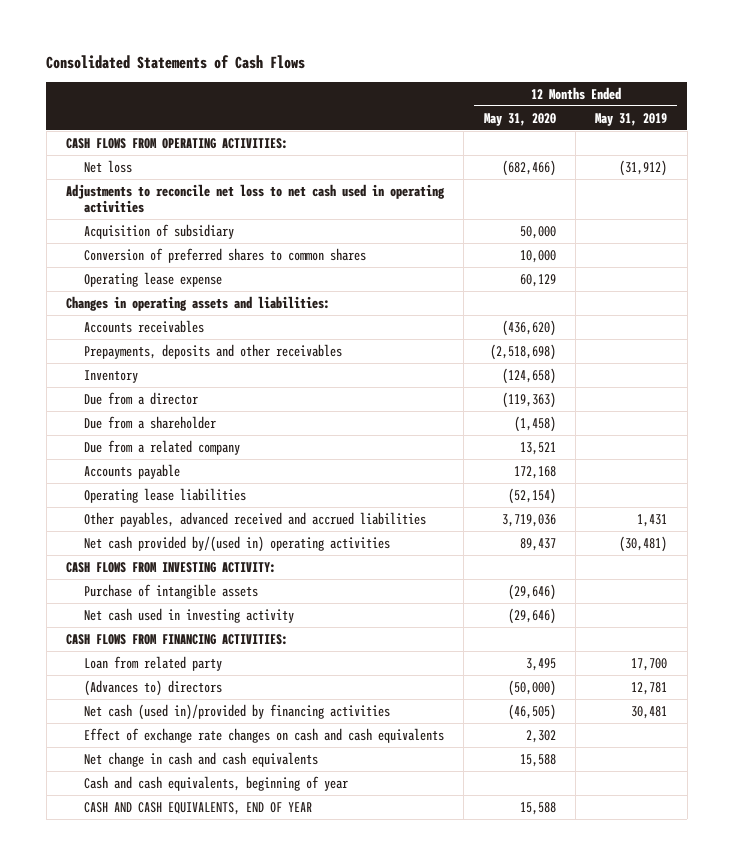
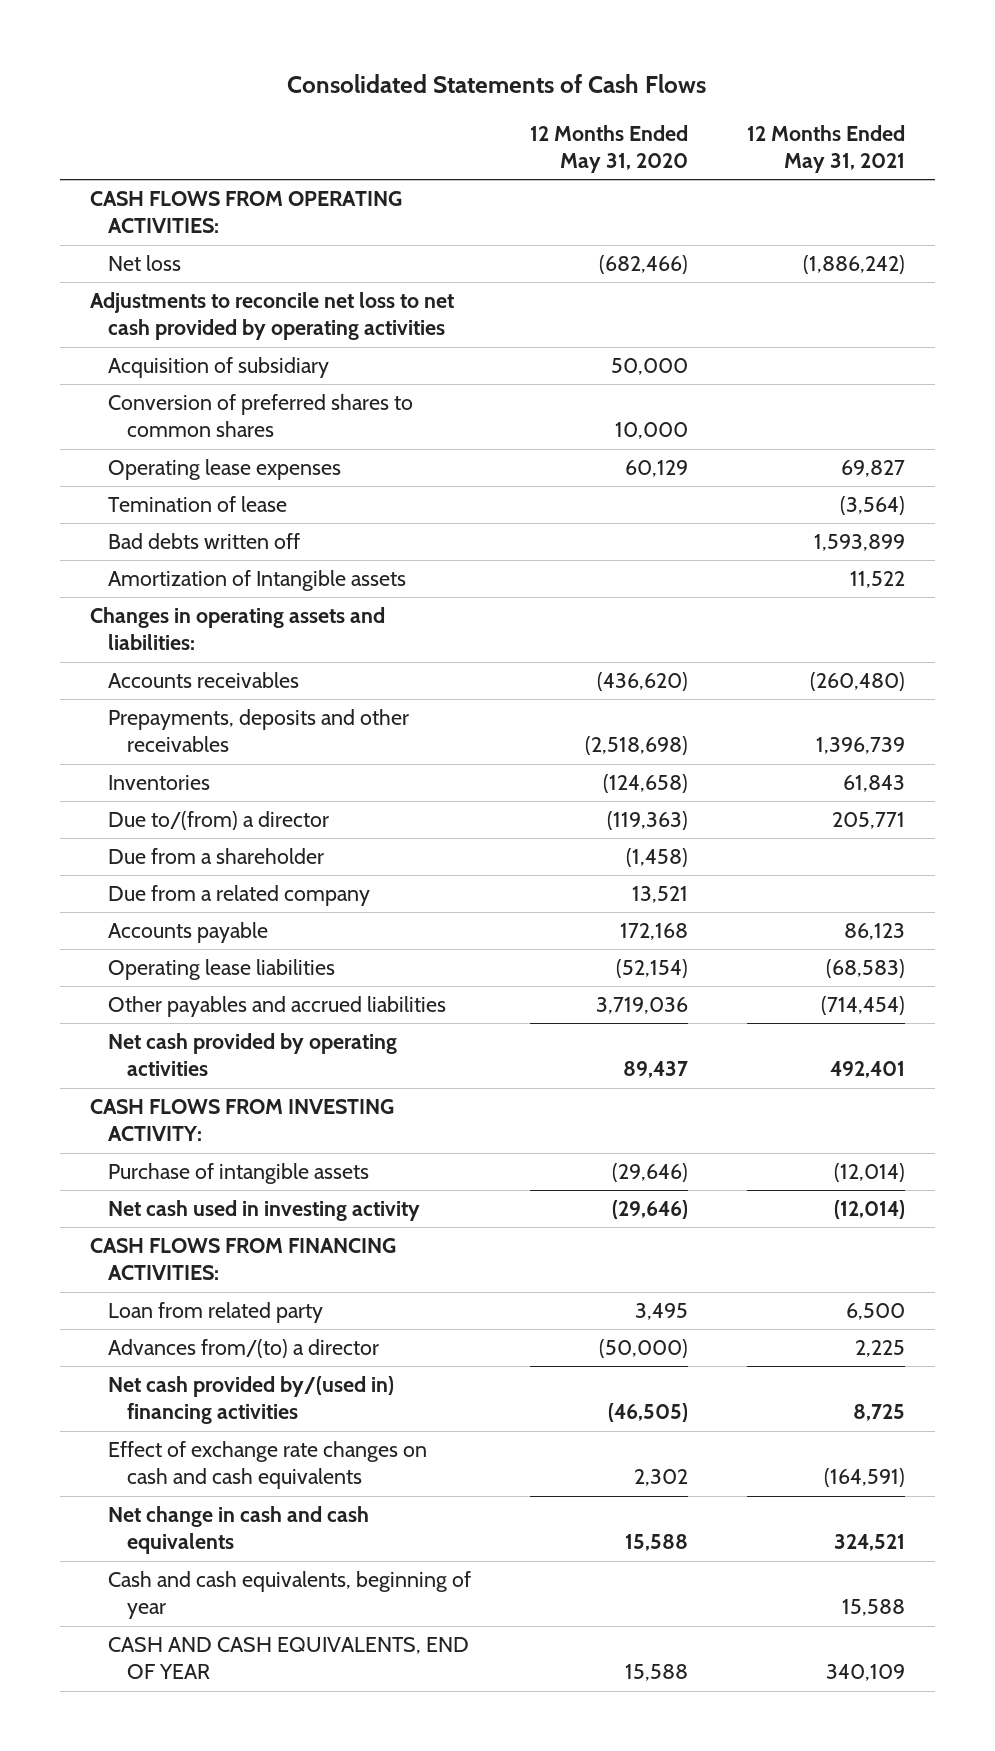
[595,112,668,126] May 31, 2019 -> none
none -> [747,124,906,174] 12 Months Ended May 31, 2021
[66,183,446,214] Adjustments to reconcile net loss to net cash used in operating activities -> [89,292,454,341] Adjustments to reconcile net loss to net cash provided by operating activities
[83,271,222,287] Operating lease expense -> [108,459,342,481] Operating lease expenses
none -> [108,496,288,513] Temination of lease
none -> [108,533,301,550] Bad debts written off
none -> [108,570,407,592] Amortization of Intangible assets
[83,369,138,383] Inventory -> [108,775,211,791] Inventories
[83,391,198,405] Due from a director -> [108,811,330,831] Due to/(from) a director
[83,511,426,527] Other payables, advanced received and accrued liabilities -> [108,996,447,1018] Other payables and accrued liabilities
[83,535,390,552] Net cash provided by/(used in) operating activities -> [108,1033,398,1077] Net cash provided by operating activities
[83,679,222,696] (Advances to) directors -> [108,1339,380,1359] Advances from/(to) a director
[83,703,390,720] Net cash (used in)/provided by financing activities -> [108,1376,395,1425] Net cash provided by/(used in) financing activities

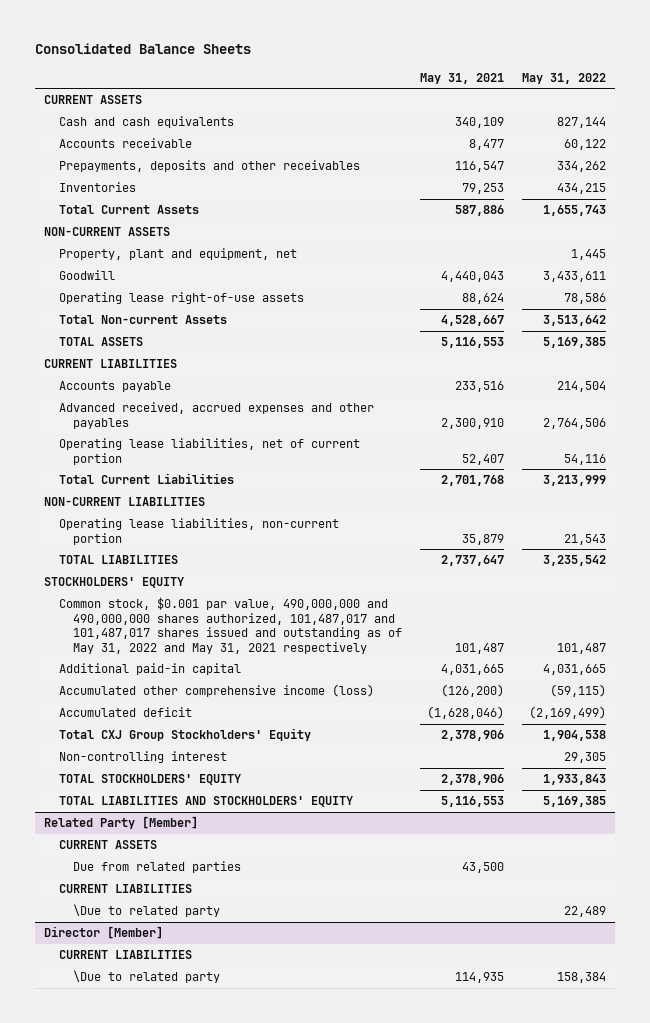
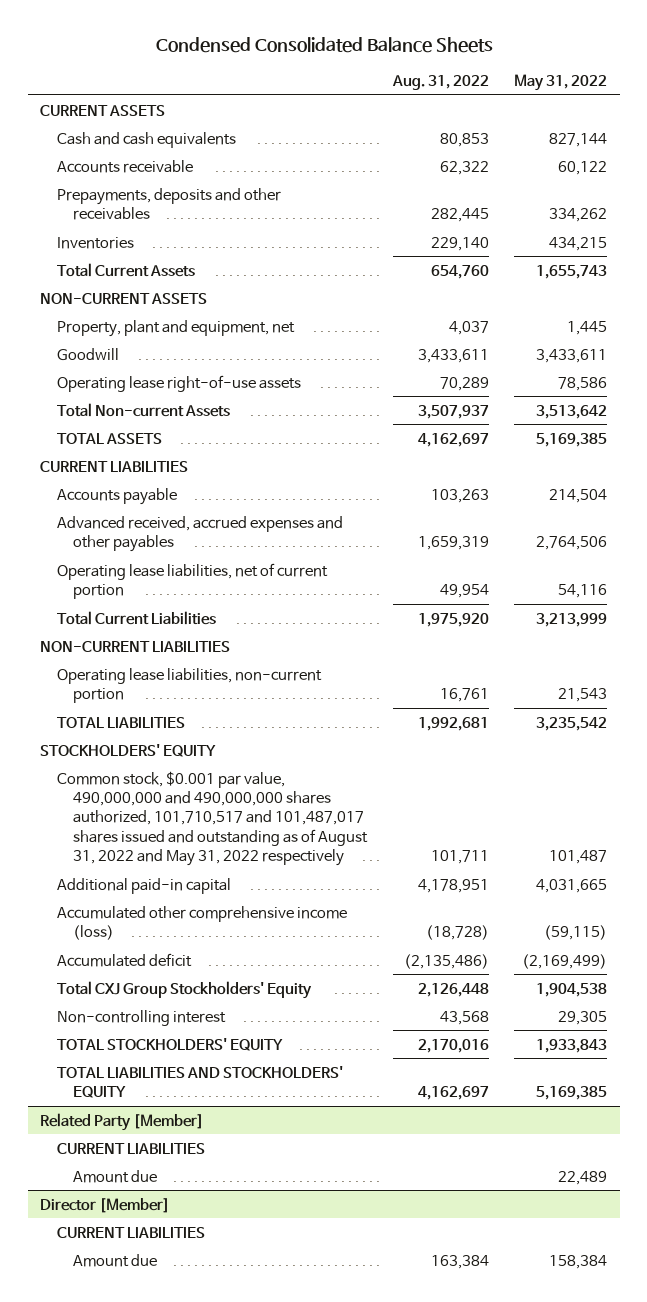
[35,42,252,54] Consolidated Balance Sheets -> [155,37,493,54] Condensed Consolidated Balance Sheets
[419,72,504,84] May 31, 2021 -> none
none -> [391,75,489,91] Aug. 31, 2022
[58,597,402,654] Common stock, $0.001 par value, 490,000,000 and 490,000,000 shares authorized, 101,487,017 and 101,487,017 shares issued and outstanding as of May 31, 2022 and May 31, 2021 respectively -> [56,770,369,867] Common stock, $0.001 par value, 490,000,000 and 490,000,000 shares authorized, 101,710,517 and 101,487,017 shares issued and outstanding as of August 31, 2022 and May 31, 2022 respectively
[58,840,157,850] CURRENT ASSETS -> none
[72,861,241,874] Due from related parties -> none
[72,904,220,918] \Due to related party -> [73,1169,158,1183] Amount due
[72,970,220,984] \Due to related party -> [73,1253,158,1267] Amount due

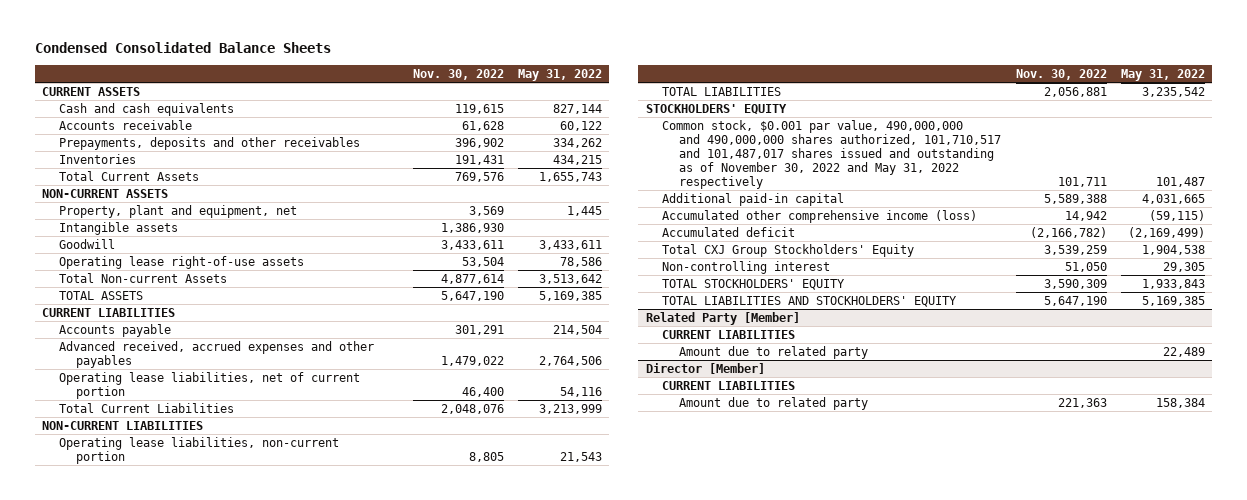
[391,75,489,91] Aug. 31, 2022 -> none
none -> [412,68,504,80] Nov. 30, 2022
none -> [59,221,179,235] Intangible assets
[56,770,369,867] Common stock, $0.001 par value, 490,000,000 and 490,000,000 shares authorized, 101,710,517 and 101,487,017 shares issued and outstanding as of August 31, 2022 and May 31, 2022 respectively -> [662,119,1002,189] Common stock, $0.001 par value, 490,000,000 and 490,000,000 shares authorized, 101,710,517 and 101,487,017 shares issued and outstanding as of November 30, 2022 and May 31, 2022 respectively
[73,1169,158,1183] Amount due -> [679,345,869,359] Amount due to related party
[73,1253,158,1267] Amount due -> [679,396,869,410] Amount due to related party

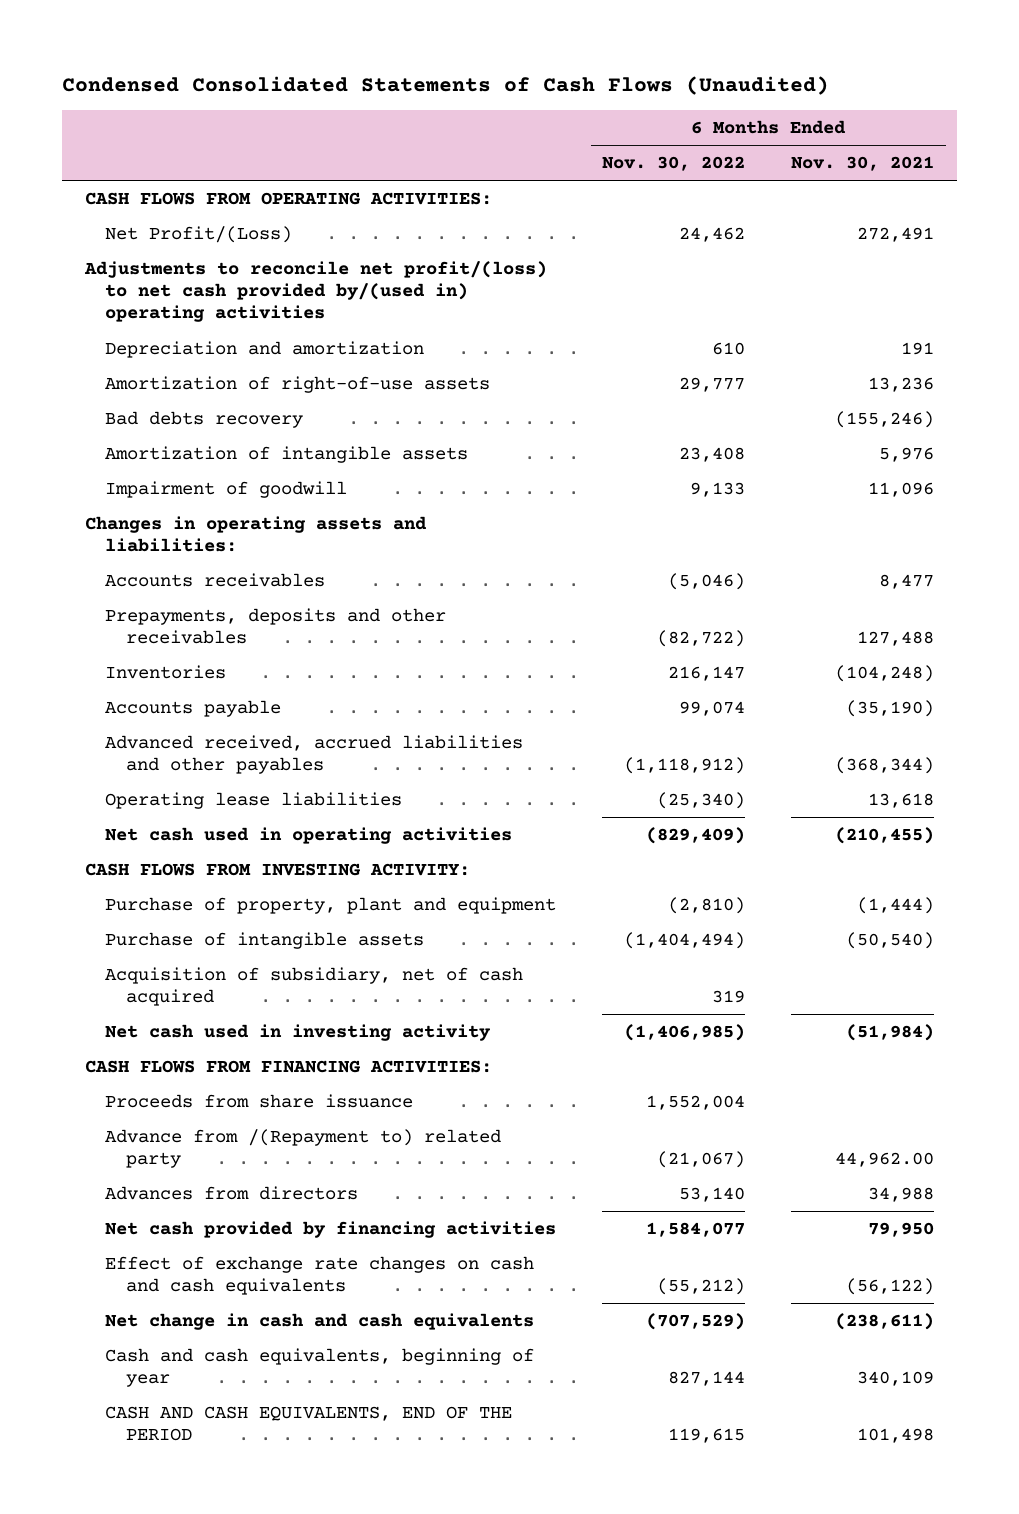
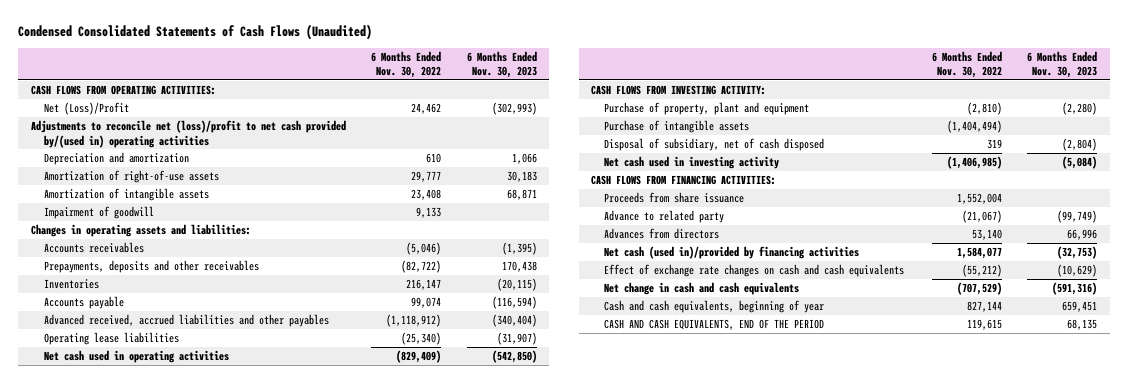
[791,156,935,172] Nov. 30, 2021 -> none
none -> [466,50,537,79] 6 Months Ended Nov. 30, 2023
[105,226,293,244] Net Profit/(Loss) -> [43,101,129,115] Net (Loss)/Profit
[83,261,547,323] Adjustments to reconcile net profit/(loss) to net cash provided by/(used in) operating activities -> [30,119,346,148] Adjustments to reconcile net (loss)/profit to net cash provided by/(used in) operating activities
[105,411,304,429] Bad debts recovery -> none
[105,967,524,1007] Acquisition of subsidiary, net of cash acquired -> [604,137,825,151] Disposal of subsidiary, net of cash disposed
[105,1129,502,1169] Advance from /(Repayment to) related party -> [604,209,725,223] Advance to related party
[105,1221,557,1239] Net cash provided by financing activities -> [604,245,860,259] Net cash (used in)/provided by financing activities

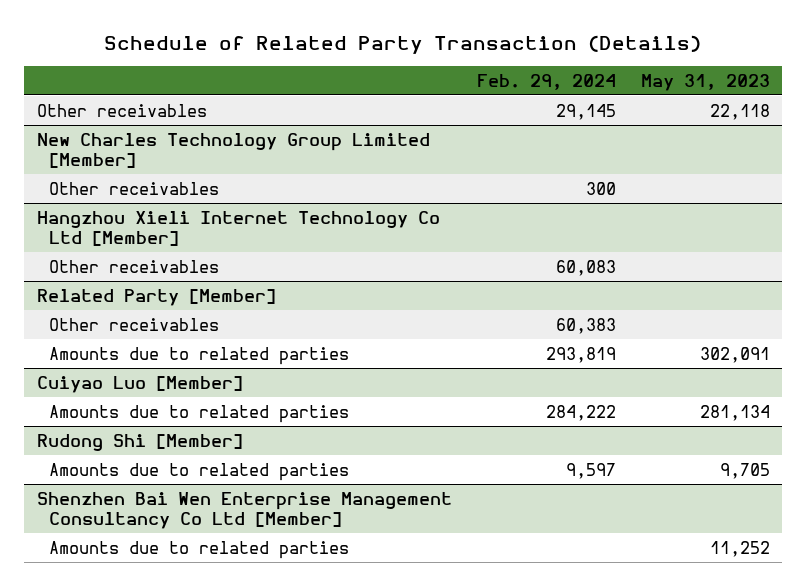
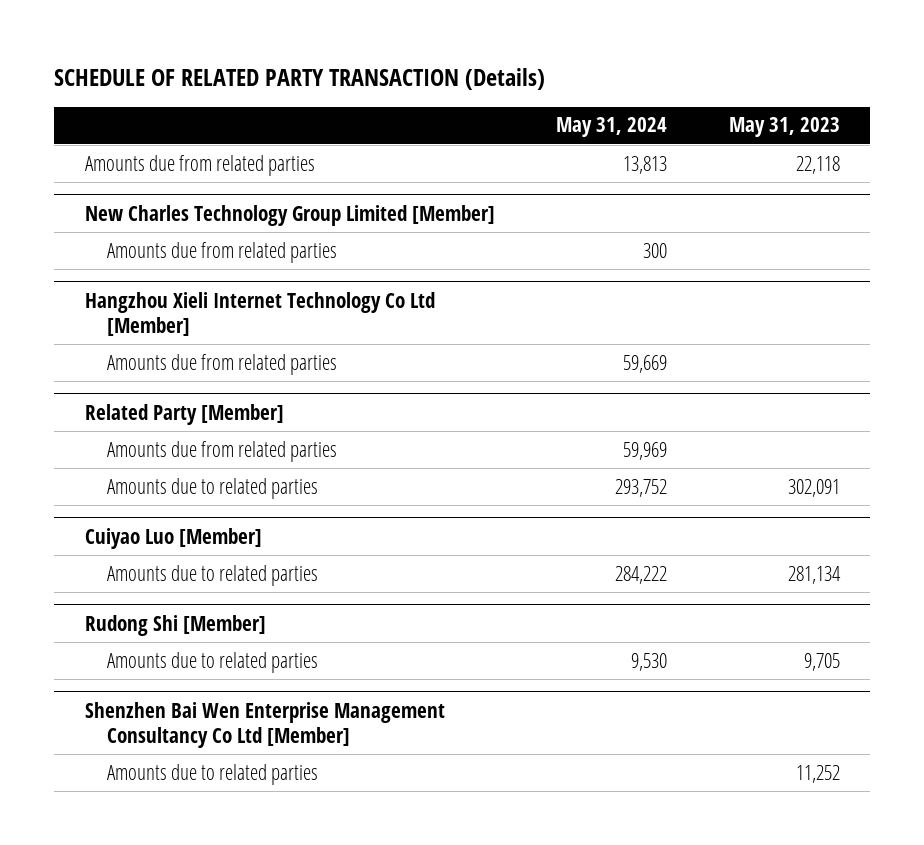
[104,34,702,54] Schedule of Related Party Transaction (Details) -> [53,67,545,90] SCHEDULE OF RELATED PARTY TRANSACTION (Details)
[476,73,616,90] Feb. 29, 2024 -> none
none -> [556,117,668,138] May 31, 2024
[36,103,207,117] Other receivables -> [84,154,315,176] Amounts due from related parties
[48,181,219,195] Other receivables -> [107,241,338,263] Amounts due from related parties
[48,259,219,273] Other receivables -> [107,353,338,375] Amounts due from related parties
[48,317,219,331] Other receivables -> [107,440,338,462] Amounts due from related parties

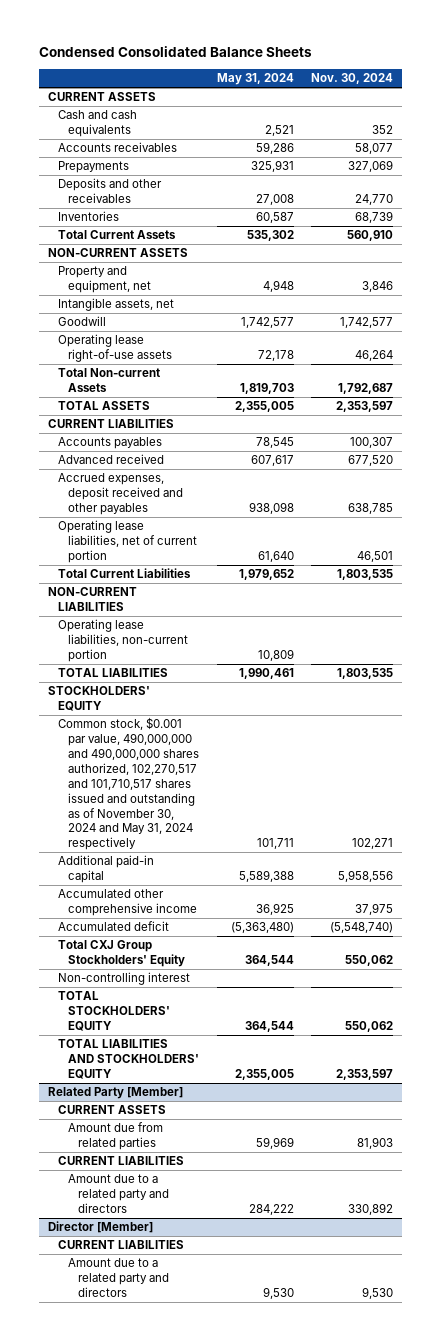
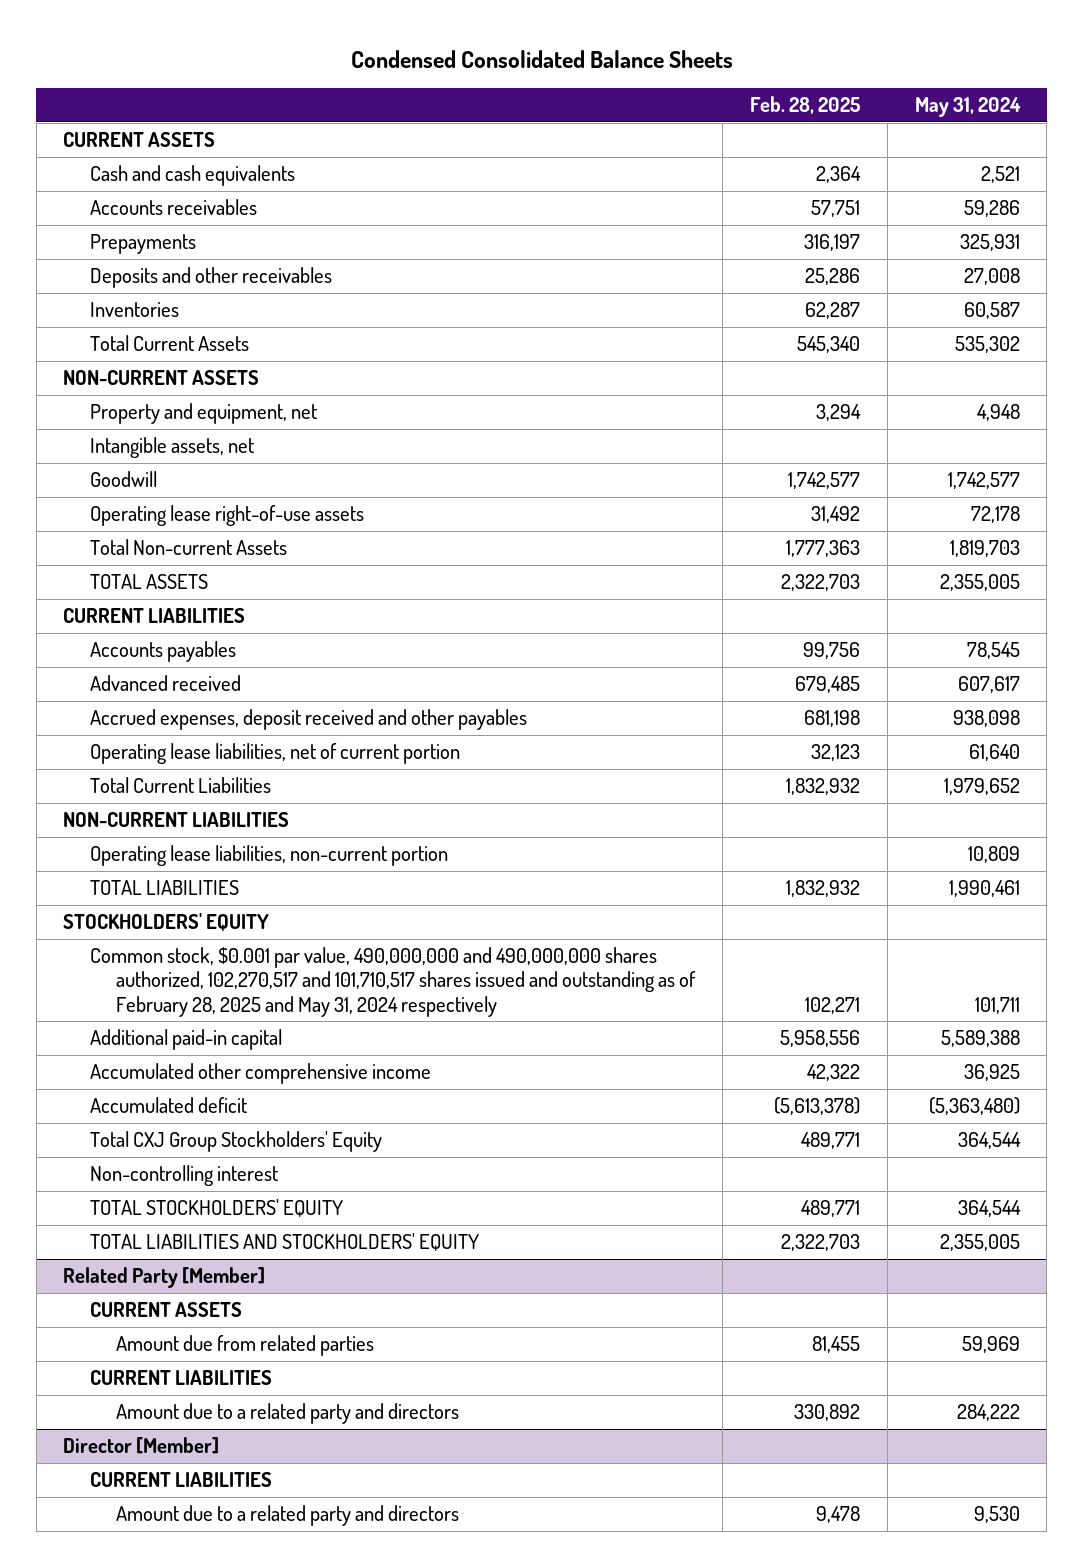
[311,73,394,85] Nov. 30, 2024 -> none
none -> [750,96,861,115] Feb. 28, 2025
[57,717,200,851] Common stock, $0.001 par value, 490,000,000 and 490,000,000 shares authorized, 102,270,517 and 101,710,517 shares issued and outstanding as of November 30, 2024 and May 31, 2024 respectively -> [89,947,697,1017] Common stock, $0.001 par value, 490,000,000 and 490,000,000 shares authorized, 102,270,517 and 101,710,517 shares issued and outstanding as of February 28, 2025 and May 31, 2024 respectively

